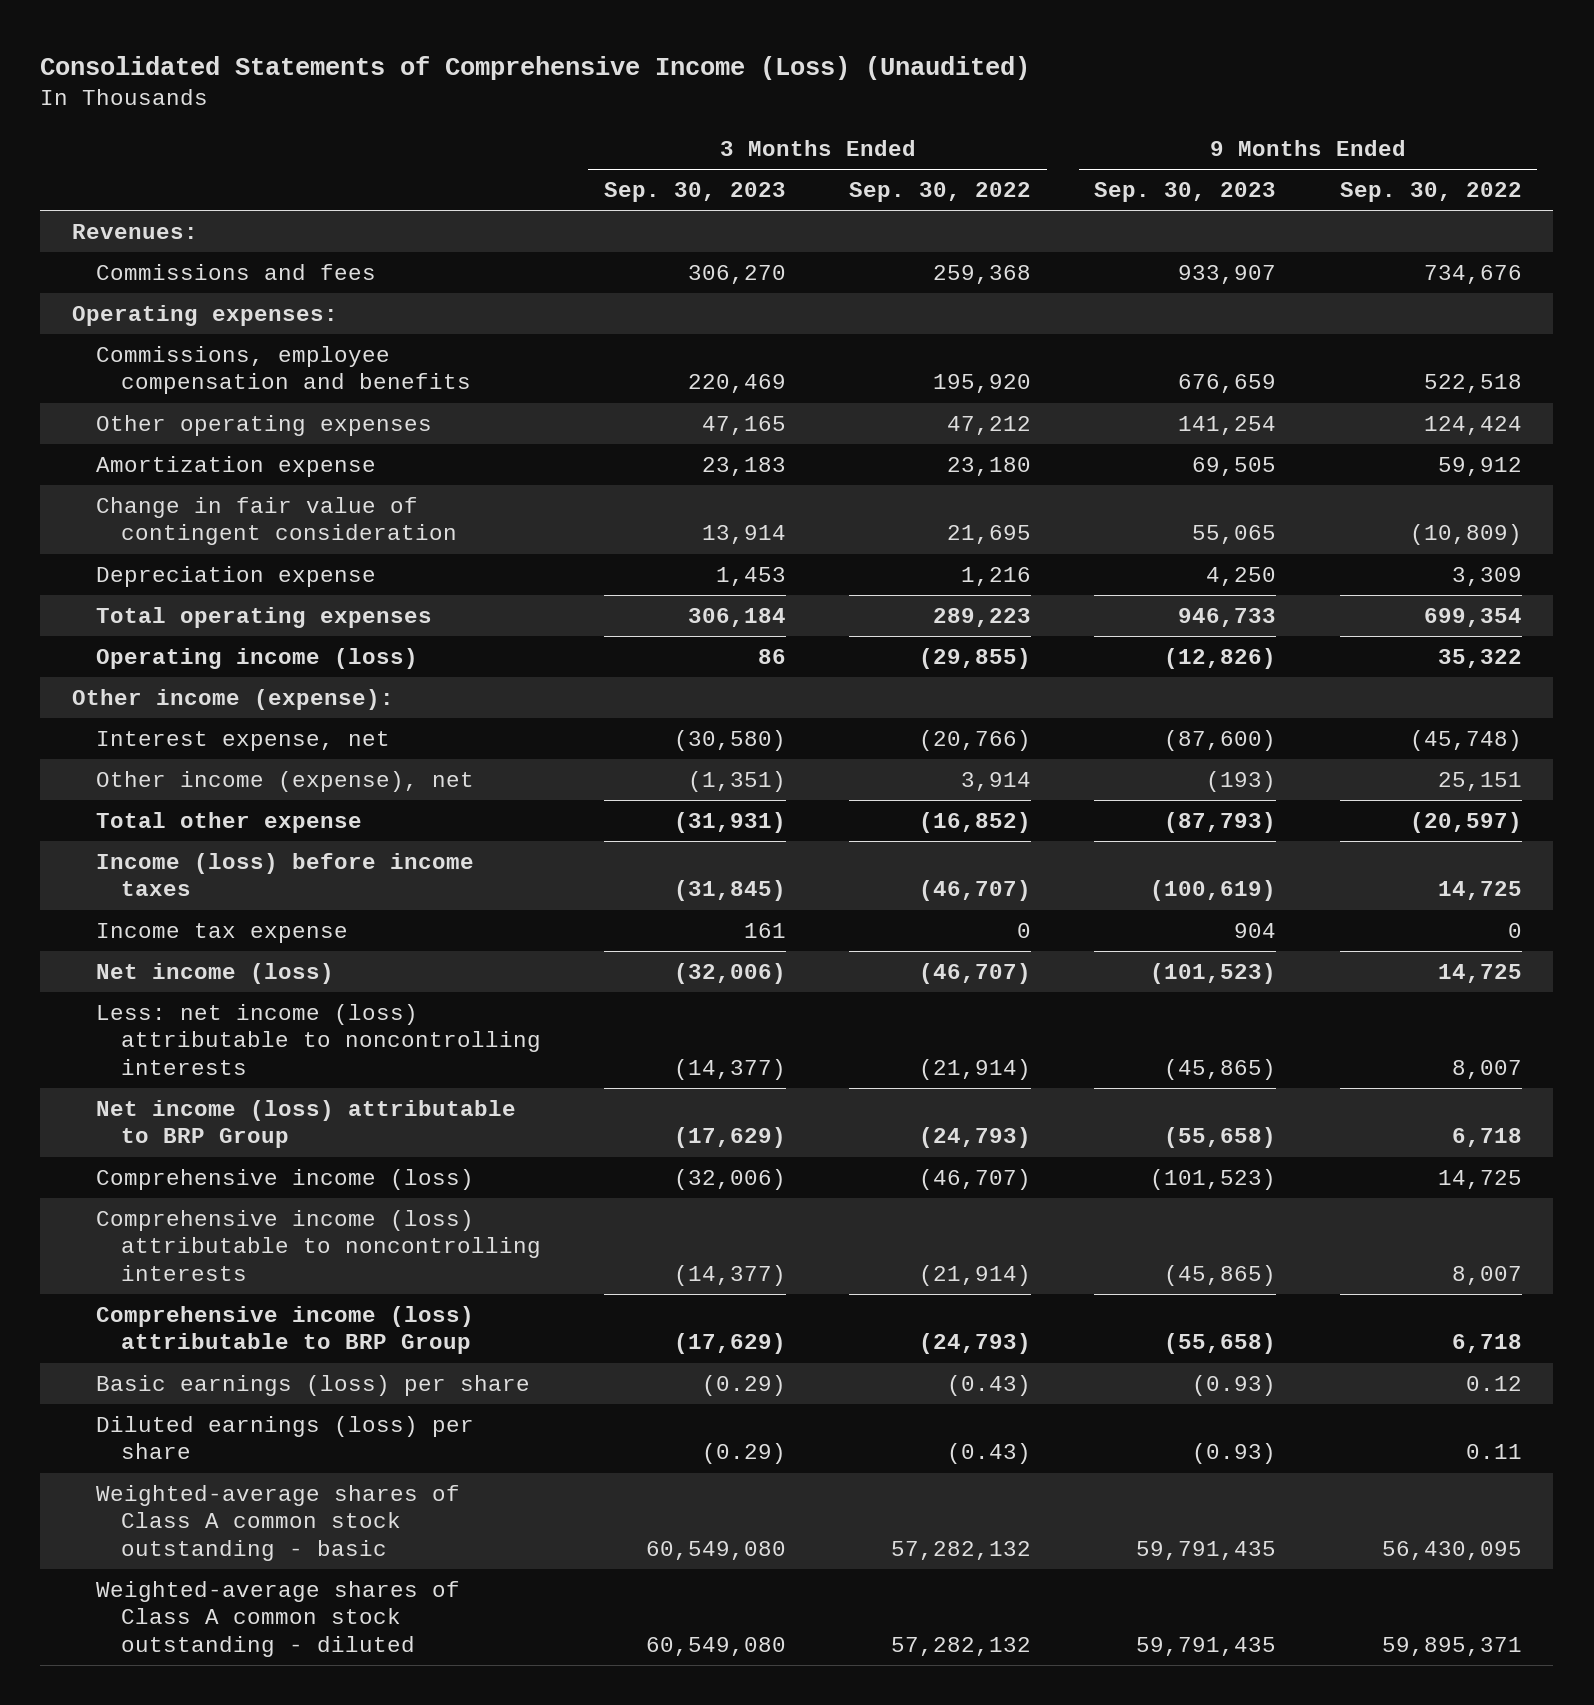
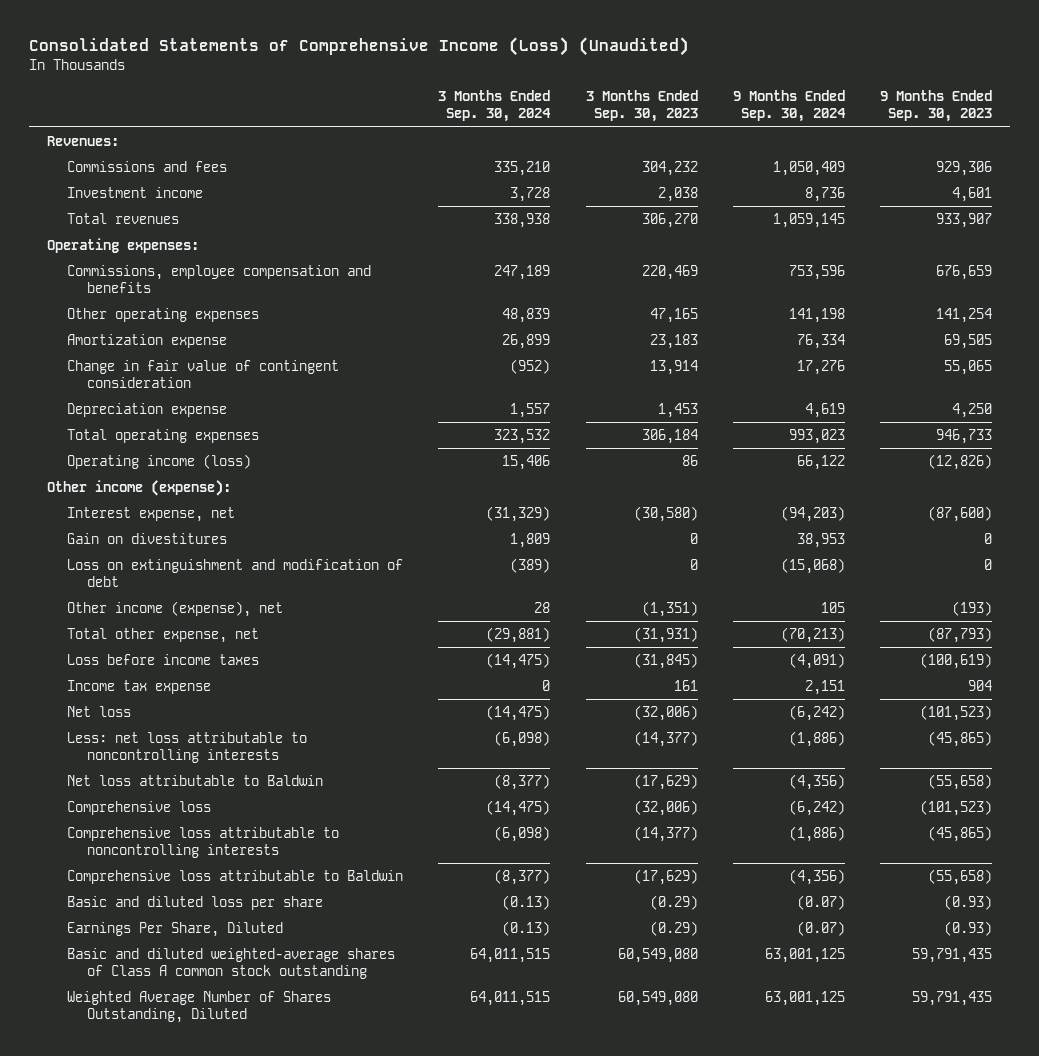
[849,182,1032,203] Sep. 30, 2022 -> none
[1339,182,1522,203] Sep. 30, 2022 -> none
none -> [438,90,552,123] 3 Months Ended Sep. 30, 2024
none -> [733,90,847,123] 9 Months Ended Sep. 30, 2024
[687,265,786,285] 306,270 -> [641,160,698,176] 304,232
[1178,265,1277,285] 933,907 -> [936,160,993,176] 929,306
none -> [67,186,204,198] Investment income
none -> [67,212,180,224] Total revenues
none -> [67,532,228,544] Gain on divestitures
none -> [67,558,404,587] Loss on extinguishment and modification of debt
[96,812,363,834] Total other expense -> [67,627,260,643] Total other expense, net
[96,853,475,897] Income (loss) before income taxes -> [67,653,260,665] Loss before income taxes
[96,963,335,985] Net income (loss) -> [67,705,132,717] Net loss
[96,1004,541,1075] Less: net income (loss) attributable to noncontrolling interests -> [67,731,308,763] Less: net loss attributable to noncontrolling interests
[96,1100,517,1149] Net income (loss) attributable to BRP Group -> [67,774,324,786] Net loss attributable to Baldwin
[96,1169,475,1191] Comprehensive income (loss) -> [67,800,212,815] Comprehensive loss
[96,1210,541,1281] Comprehensive income (loss) attributable to noncontrolling interests -> [67,826,340,858] Comprehensive loss attributable to noncontrolling interests
[96,1306,475,1355] Comprehensive income (loss) attributable to BRP Group -> [67,869,404,884] Comprehensive loss attributable to Baldwin
[96,1375,531,1397] Basic earnings (loss) per share -> [67,895,324,910] Basic and diluted loss per share
[96,1416,475,1460] Diluted earnings (loss) per share -> [67,921,284,937] Earnings Per Share, Diluted
[96,1485,461,1561] Weighted-average shares of Class A common stock outstanding - basic -> [67,947,396,979] Basic and diluted weighted-average shares of Class A common stock outstanding
[96,1581,461,1657] Weighted-average shares of Class A common stock outstanding - diluted -> [67,990,332,1023] Weighted Average Number of Shares Outstanding, Diluted

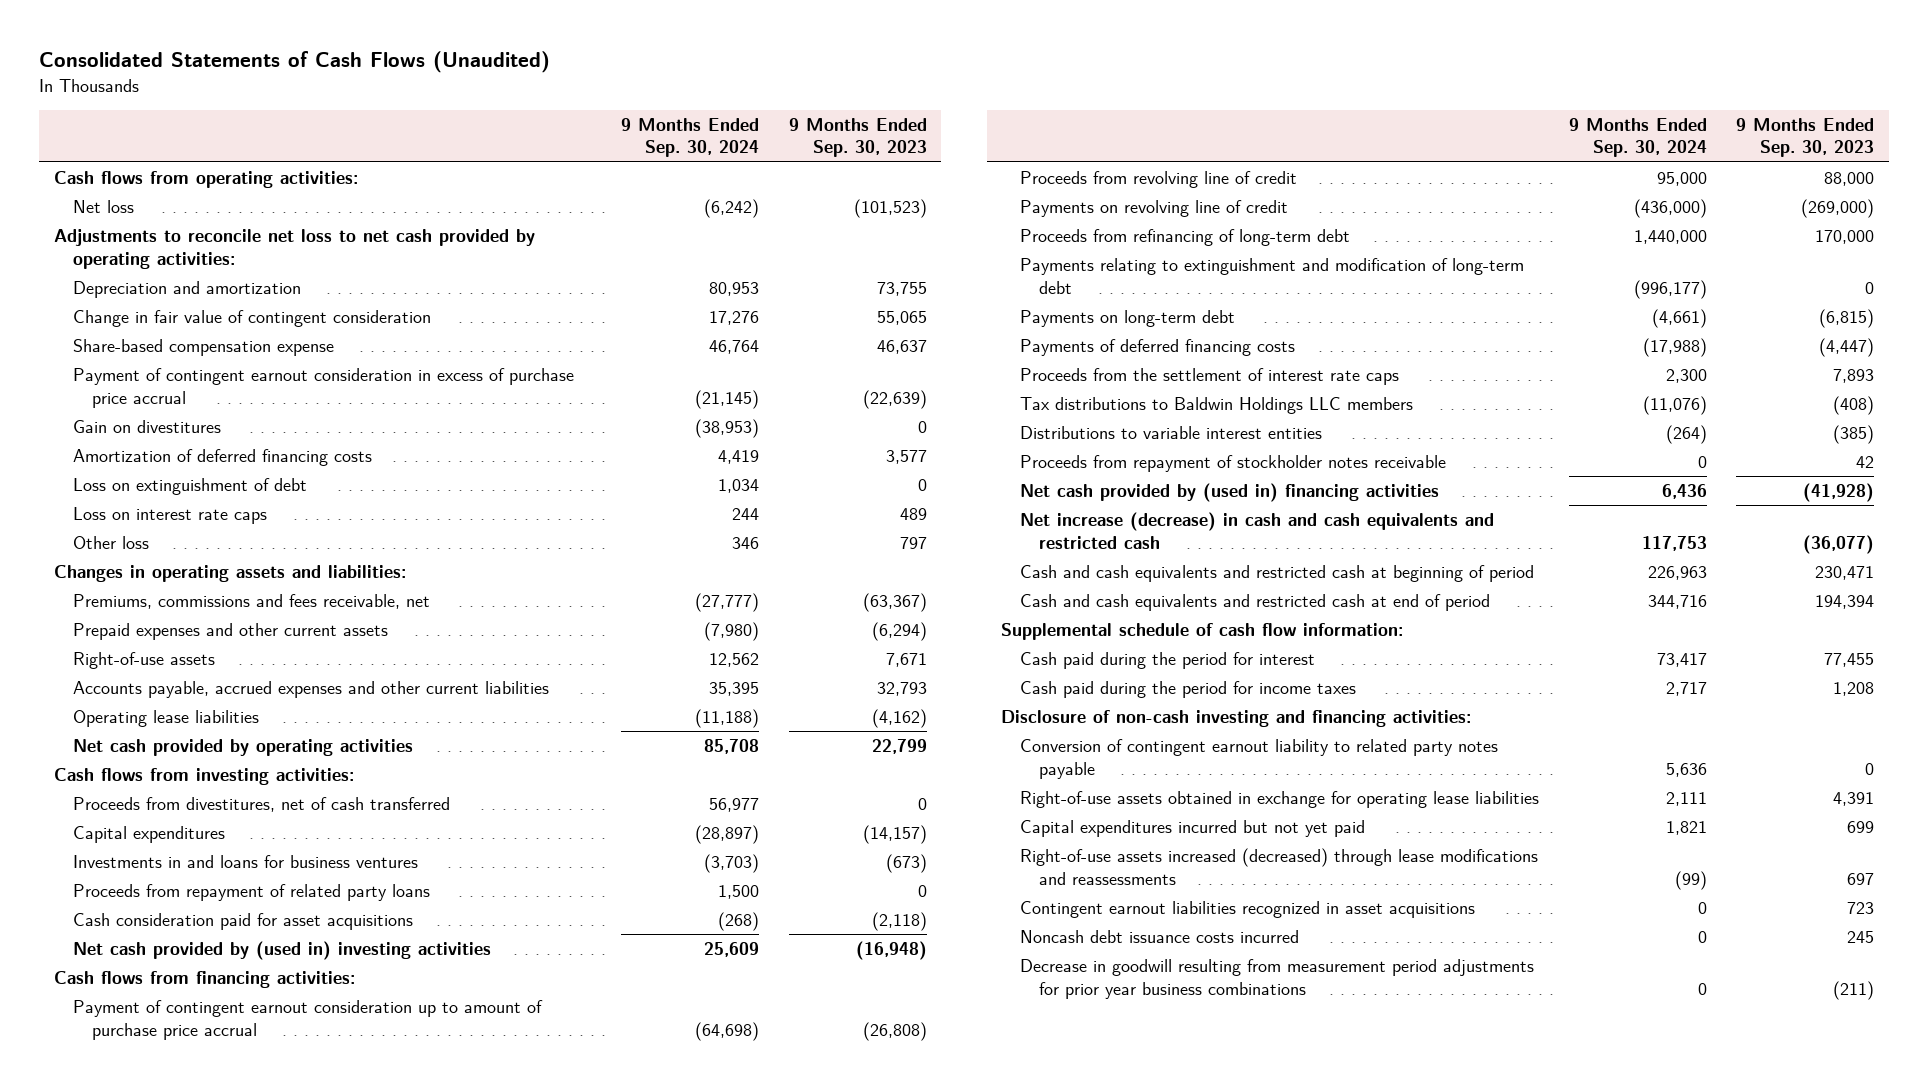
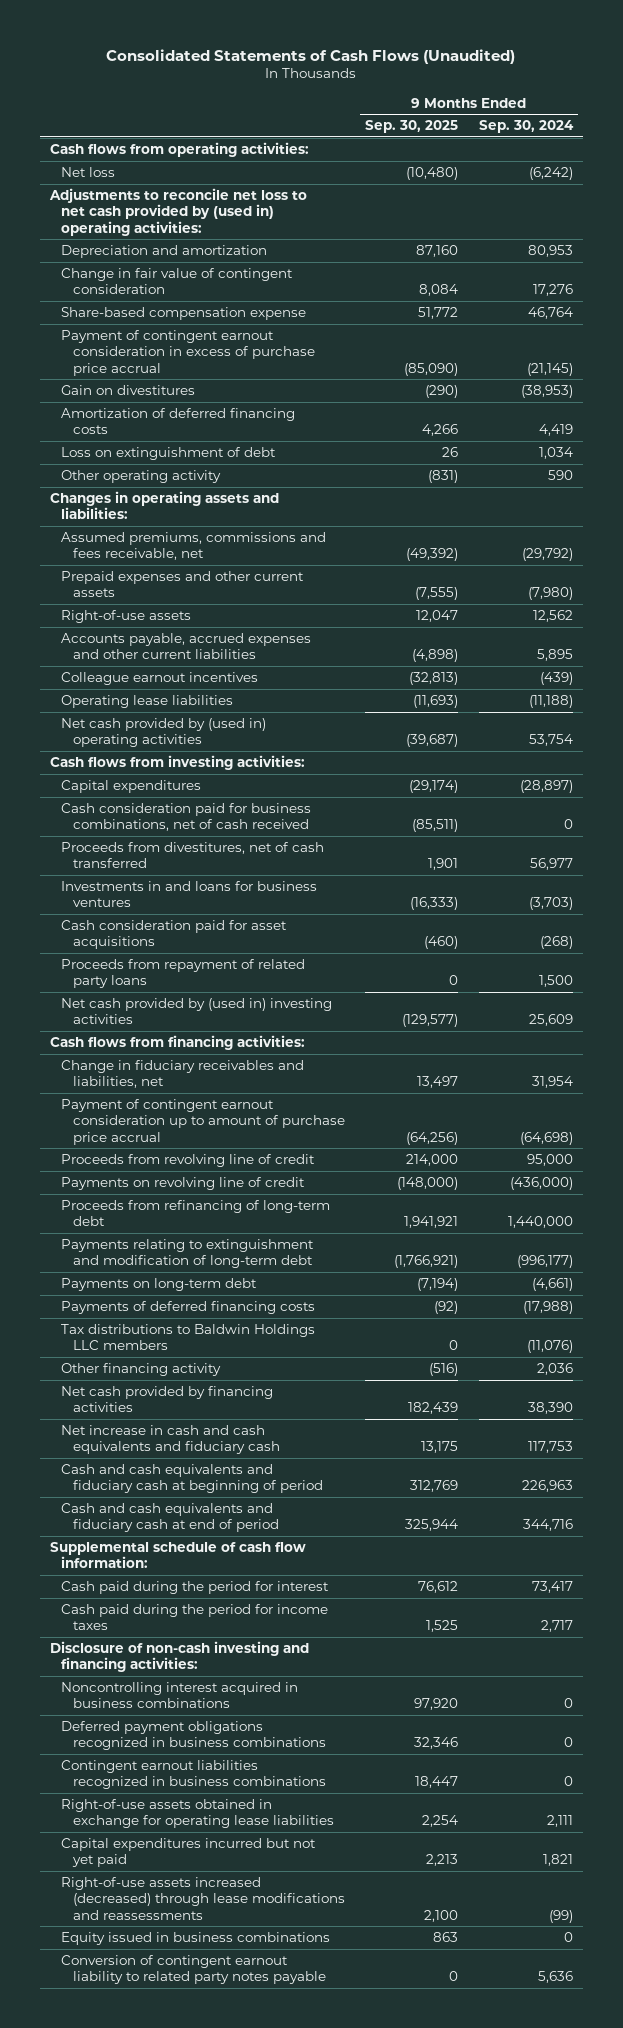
[788,117,927,158] 9 Months Ended Sep. 30, 2023 -> none
none -> [365,120,459,134] Sep. 30, 2025
[53,229,535,269] Adjustments to reconcile net loss to net cash provided by operating activities: -> [49,187,308,236] Adjustments to reconcile net loss to net cash provided by (used in) operating activities:
[72,507,267,525] Loss on interest rate caps -> none
[72,536,149,550] Other loss -> [61,469,222,483] Other operating activity
[732,537,760,550] 346 -> [547,469,573,480] 590
[72,594,430,610] Premiums, commissions and fees receivable, net -> [61,531,327,561] Assumed premiums, commissions and fees receivable, net
[695,593,760,613] (27,777) -> [521,548,573,562] (29,792)
[709,682,760,697] 35,395 -> [536,649,573,662] 5,895
none -> [61,671,259,685] Colleague earnout incentives
[72,739,413,757] Net cash provided by operating activities -> [61,717,267,748] Net cash provided by (used in) operating activities
[704,739,760,755] 85,708 -> [528,734,573,747] 53,754
none -> [61,802,312,832] Cash consideration paid for business combinations, net of cash received
[72,797,450,813] Proceeds from divestitures, net of cash transferred -> [61,841,325,869] Proceeds from divestitures, net of cash transferred
[72,884,430,902] Proceeds from repayment of related party loans -> [61,958,306,989] Proceeds from repayment of related party loans
none -> [61,1059,305,1089] Change in fiduciary receivables and liabilities, net
[1020,368,1400,386] Proceeds from the settlement of interest rate caps -> none
[1020,426,1323,440] Distributions to variable interest entities -> none
[1020,455,1447,473] Proceeds from repayment of stockholder notes receivable -> none
none -> [61,1362,222,1376] Other financing activity
[1020,483,1440,503] Net cash provided by (used in) financing activities -> [61,1385,274,1413] Net cash provided by financing activities
[1661,484,1707,500] 6,436 -> [527,1402,573,1415] 38,390
[1020,512,1495,549] Net increase (decrease) in cash and cash equivalents and restricted cash -> [61,1424,280,1455] Net increase in cash and cash equivalents and fiduciary cash
[1020,565,1535,583] Cash and cash equivalents and restricted cash at beginning of period -> [61,1463,323,1494] Cash and cash equivalents and fiduciary cash at beginning of period
[1020,594,1491,612] Cash and cash equivalents and restricted cash at end of period -> [61,1502,279,1533] Cash and cash equivalents and fiduciary cash at end of period
none -> [61,1681,299,1709] Noncontrolling interest acquired in business combinations
none -> [61,1720,326,1751] Deferred payment obligations recognized in business combinations
none -> [61,1759,326,1790] Contingent earnout liabilities recognized in business combinations
[1020,901,1476,919] Contingent earnout liabilities recognized in asset acquisitions -> none
[1020,930,1300,944] Noncash debt issuance costs incurred -> none
[1020,959,1535,999] Decrease in goodwill resulting from measurement period adjustments for prior year business combinations -> none
none -> [61,1931,331,1945] Equity issued in business combinations
[1020,739,1499,779] Conversion of contingent earnout liability to related party notes payable -> [61,1954,326,1985] Conversion of contingent earnout liability to related party notes payable

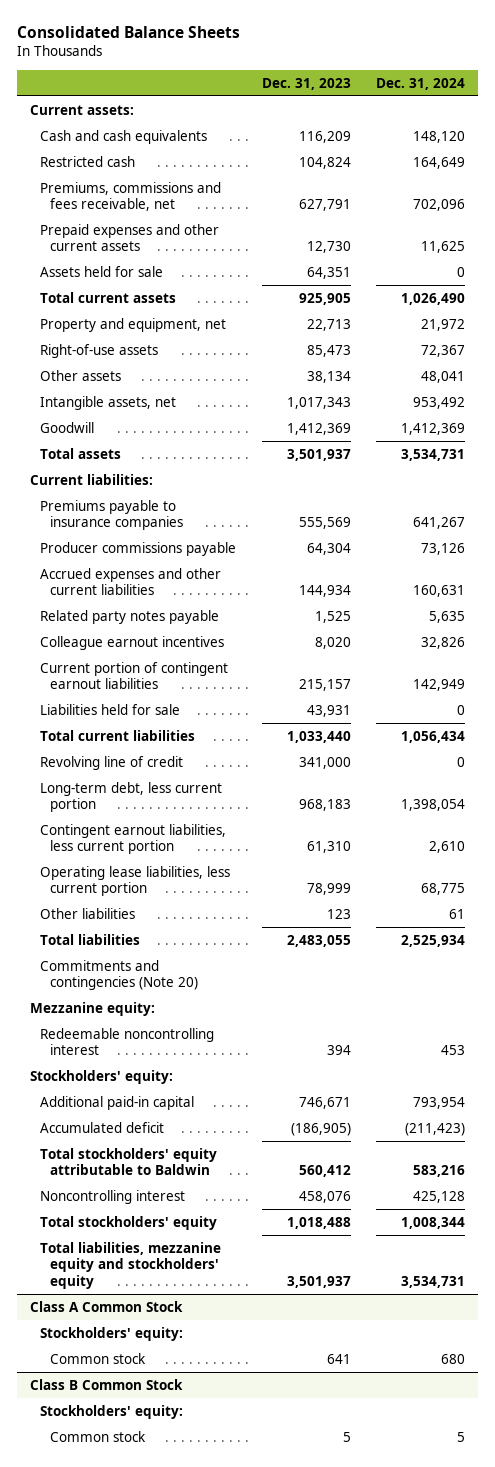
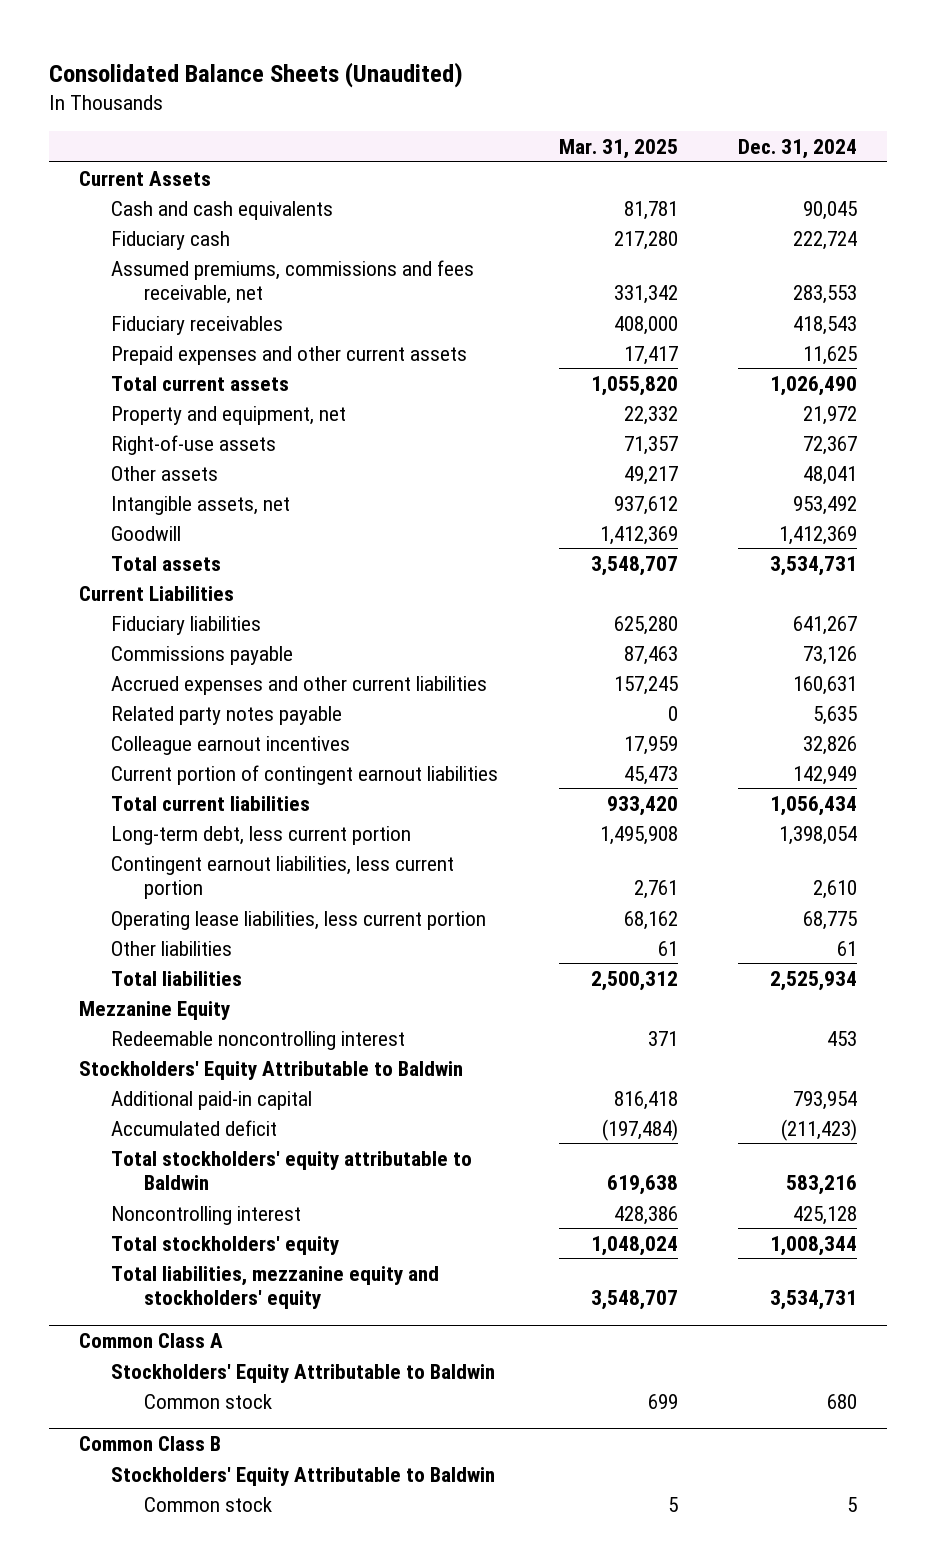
[17,26,241,39] Consolidated Balance Sheets -> [48,61,463,88] Consolidated Balance Sheets (Unaudited)
[261,77,351,90] Dec. 31, 2023 -> none
none -> [558,138,678,159] Mar. 31, 2025
[39,155,135,167] Restricted cash -> none
[30,104,135,115] Current assets: -> [78,170,211,186] Current Assets
[413,130,466,143] 148,120 -> [802,200,857,220] 90,045
none -> [111,230,231,250] Fiduciary cash
[39,181,221,212] Premiums, commissions and fees receivable, net -> [111,259,475,305] Assumed premiums, commissions and fees receivable, net
[413,199,466,212] 702,096 -> [792,285,857,305] 283,553
none -> [111,315,284,335] Fiduciary receivables
[39,265,163,277] Assets held for sale -> none
[30,473,154,485] Current liabilities: -> [78,585,234,601] Current Liabilities
[39,499,183,531] Premiums payable to insurance companies -> [111,615,262,635] Fiduciary liabilities
[39,541,236,556] Producer commissions payable -> [111,645,294,665] Commissions payable
[39,703,180,715] Liabilities held for sale -> none
[39,755,183,770] Revolving line of credit -> none
[39,959,198,991] Commitments and contingencies (Note 20) -> none
[30,1001,156,1016] Mezzanine equity: -> [78,1000,230,1020] Mezzanine Equity
[30,1069,174,1084] Stockholders' equity: -> [78,1060,463,1080] Stockholders' Equity Attributable to Baldwin
[30,1300,184,1312] Class A Common Stock -> [78,1332,223,1348] Common Class A
[39,1326,183,1341] Stockholders' equity: -> [111,1363,496,1383] Stockholders' Equity Attributable to Baldwin
[30,1378,184,1390] Class B Common Stock -> [78,1435,221,1451] Common Class B
[39,1404,183,1419] Stockholders' equity: -> [111,1466,496,1486] Stockholders' Equity Attributable to Baldwin

